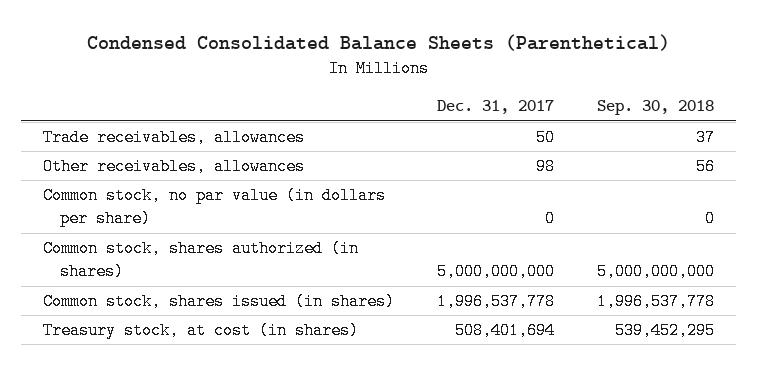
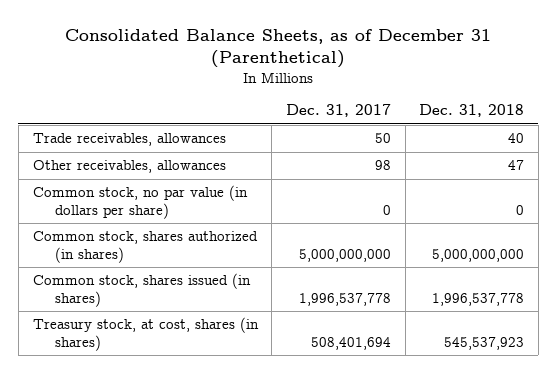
[86,34,670,52] Condensed Consolidated Balance Sheets (Parenthetical) -> [65,28,492,69] Consolidated Balance Sheets, as of December 31 (Parenthetical)
[597,100,715,116] Sep. 30, 2018 -> none
none -> [419,104,525,118] Dec. 31, 2018
[42,322,359,340] Treasury stock, at cost (in shares) -> [32,317,259,352] Treasury stock, at cost, shares (in shares)

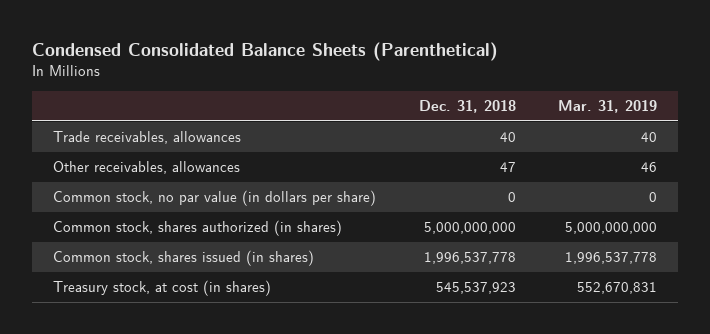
[65,28,492,69] Consolidated Balance Sheets, as of December 31 (Parenthetical) -> [32,41,499,61] Condensed Consolidated Balance Sheets (Parenthetical)
[285,104,391,118] Dec. 31, 2017 -> none
none -> [557,100,657,114] Mar. 31, 2019
[32,317,259,352] Treasury stock, at cost, shares (in shares) -> [53,280,272,297] Treasury stock, at cost (in shares)

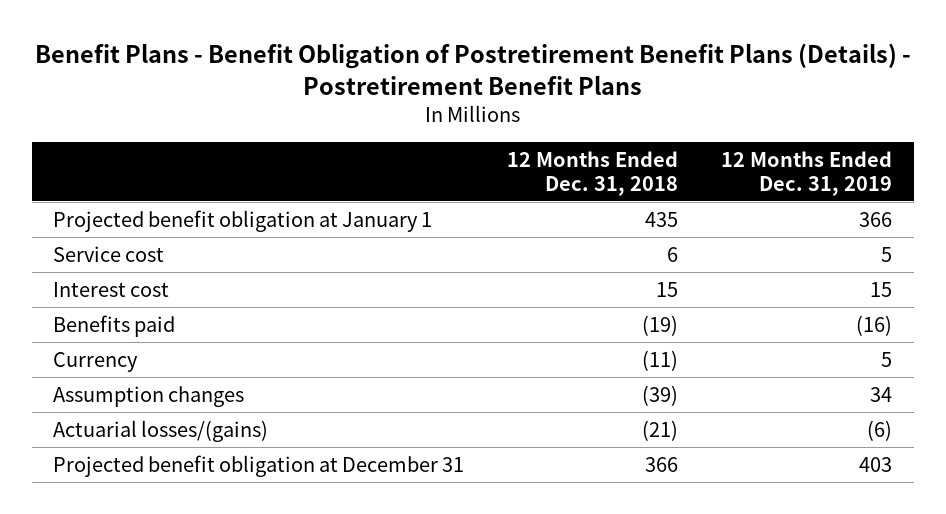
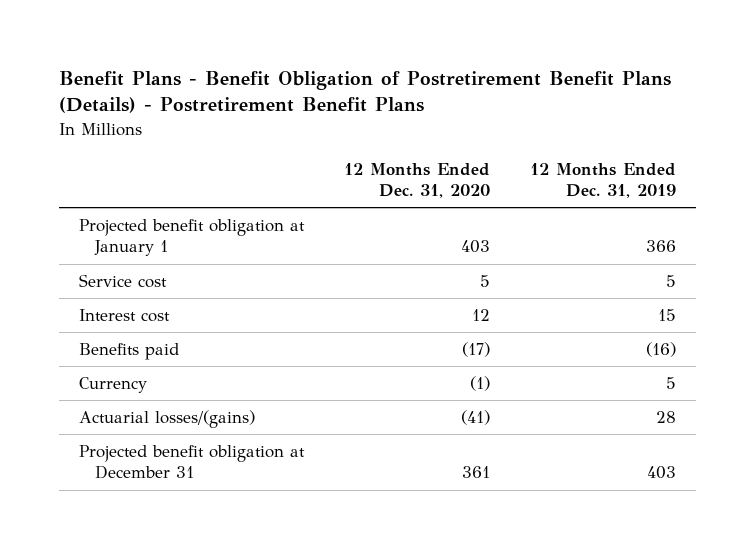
[507,151,679,196] 12 Months Ended Dec. 31, 2018 -> none
none -> [343,162,490,198] 12 Months Ended Dec. 31, 2020
[53,385,245,407] Assumption changes -> none
[867,419,893,441] (6) -> [655,411,676,424] 28

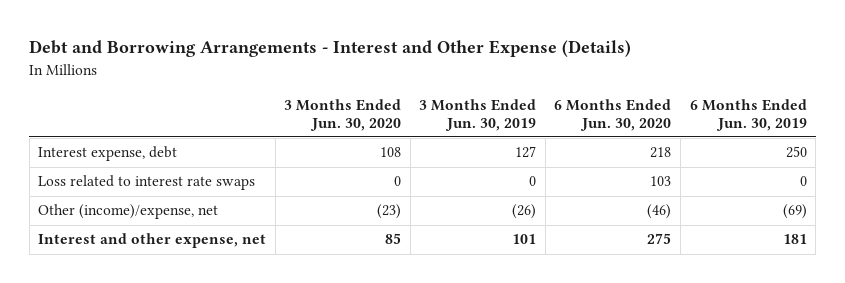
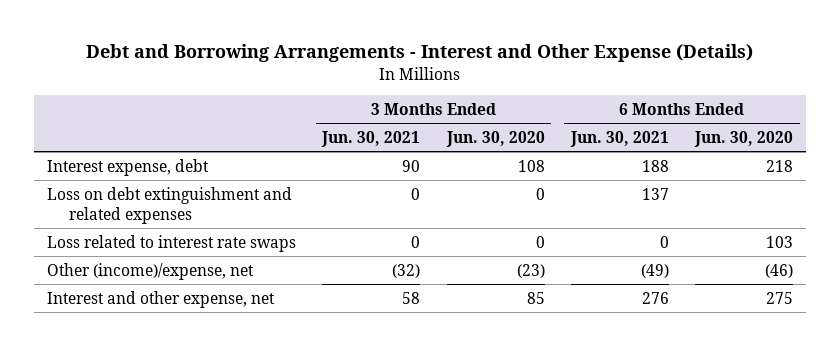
[419,98,537,131] 3 Months Ended Jun. 30, 2019 -> none
[689,98,807,131] 6 Months Ended Jun. 30, 2019 -> none
none -> [321,130,421,147] Jun. 30, 2021
none -> [570,130,670,147] Jun. 30, 2021
none -> [47,186,293,224] Loss on debt extinguishment and related expenses

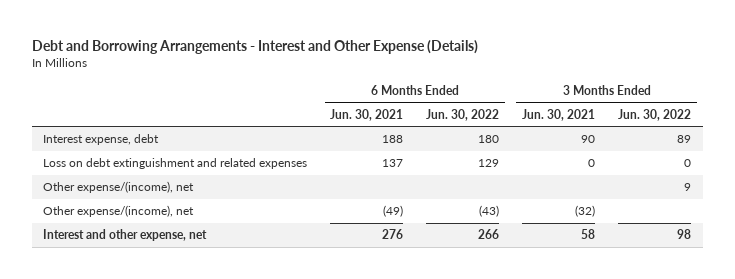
[445,130,545,147] Jun. 30, 2020 -> none
[694,130,794,147] Jun. 30, 2020 -> none
none -> [426,108,500,121] Jun. 30, 2022
none -> [618,108,692,121] Jun. 30, 2022
[47,234,297,252] Loss related to interest rate swaps -> none
none -> [43,181,195,194] Other expense/(income), net
[47,262,255,280] Other (income)/expense, net -> [43,205,195,218] Other expense/(income), net

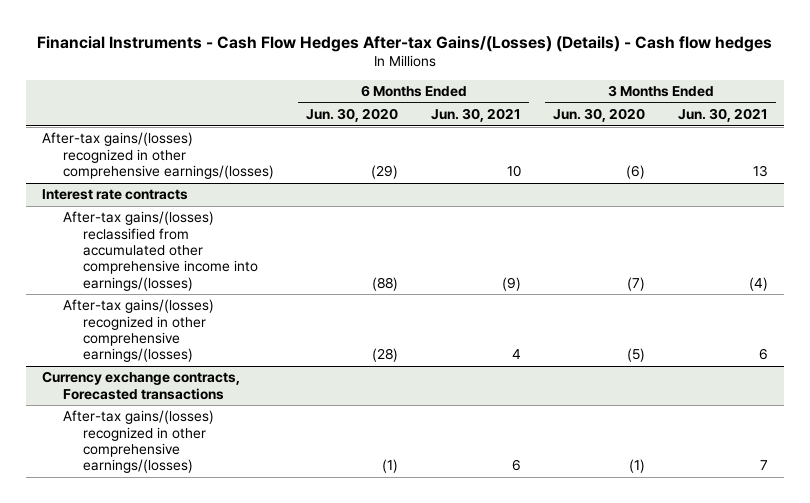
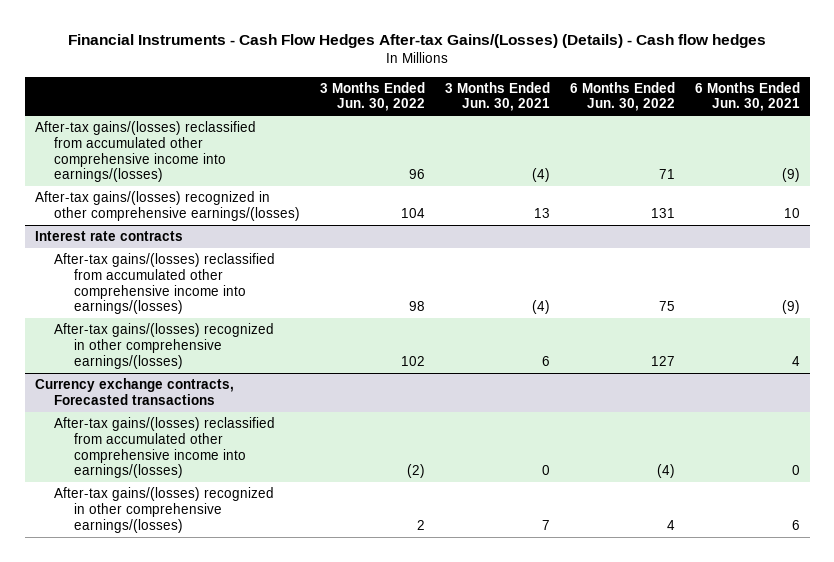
[306,108,399,123] Jun. 30, 2020 -> none
[553,108,646,123] Jun. 30, 2020 -> none
none -> [320,81,426,112] 3 Months Ended Jun. 30, 2022
none -> [569,81,675,112] 6 Months Ended Jun. 30, 2022
none -> [34,121,256,183] After-tax gains/(losses) reclassified from accumulated other comprehensive income into earnings/(losses)
none -> [54,417,276,479] After-tax gains/(losses) reclassified from accumulated other comprehensive income into earnings/(losses)

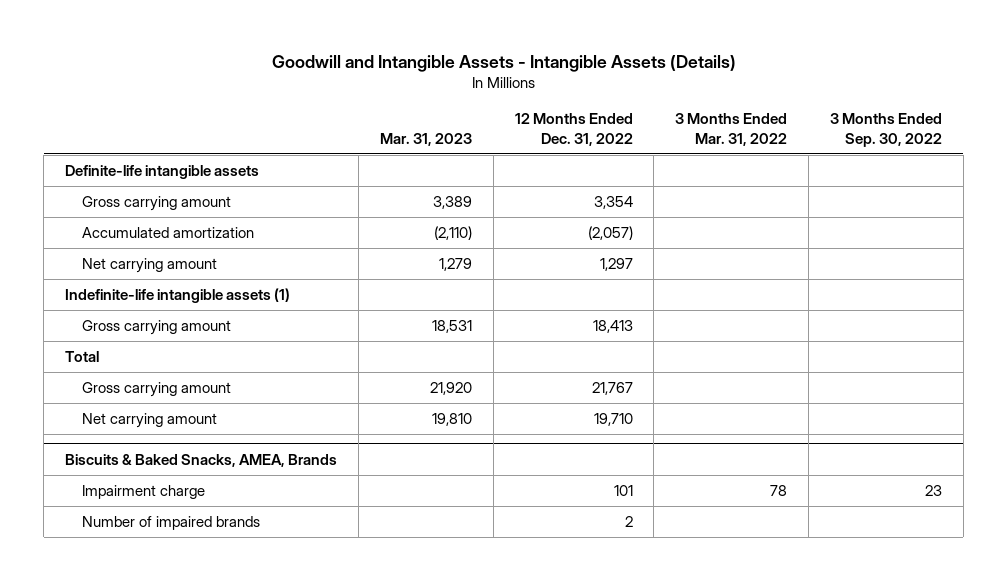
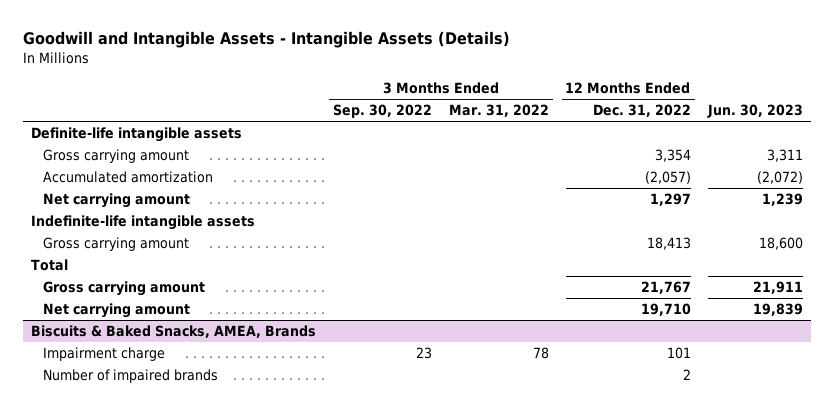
[379,132,472,146] Mar. 31, 2023 -> none
none -> [706,104,803,119] Jun. 30, 2023
[65,288,291,304] Indefinite-life intangible assets (1) -> [31,215,256,231] Indefinite-life intangible assets

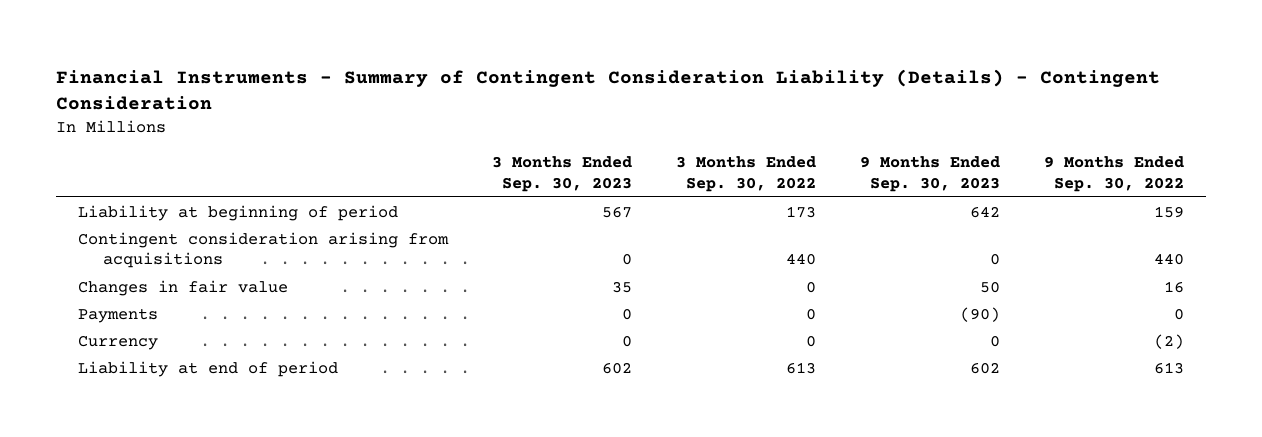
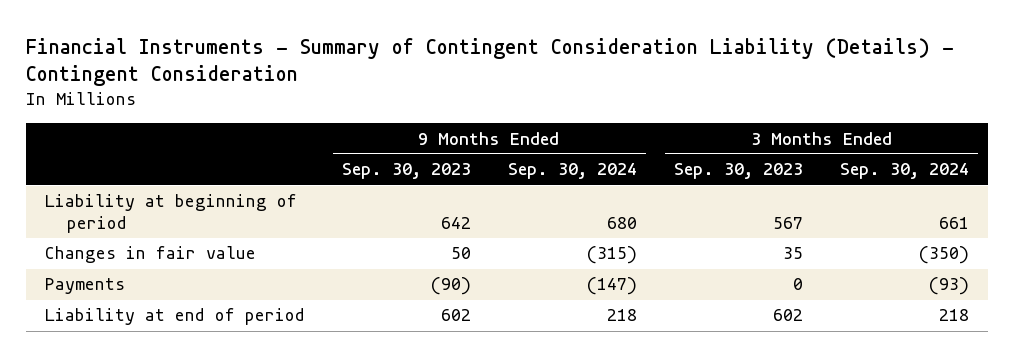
[675,156,816,192] 3 Months Ended Sep. 30, 2022 -> none
[1043,156,1184,192] 9 Months Ended Sep. 30, 2022 -> none
none -> [507,163,637,180] Sep. 30, 2024
none -> [840,163,970,180] Sep. 30, 2024
[78,231,450,269] Contingent consideration arising from acquisitions -> none
[78,334,159,350] Currency -> none

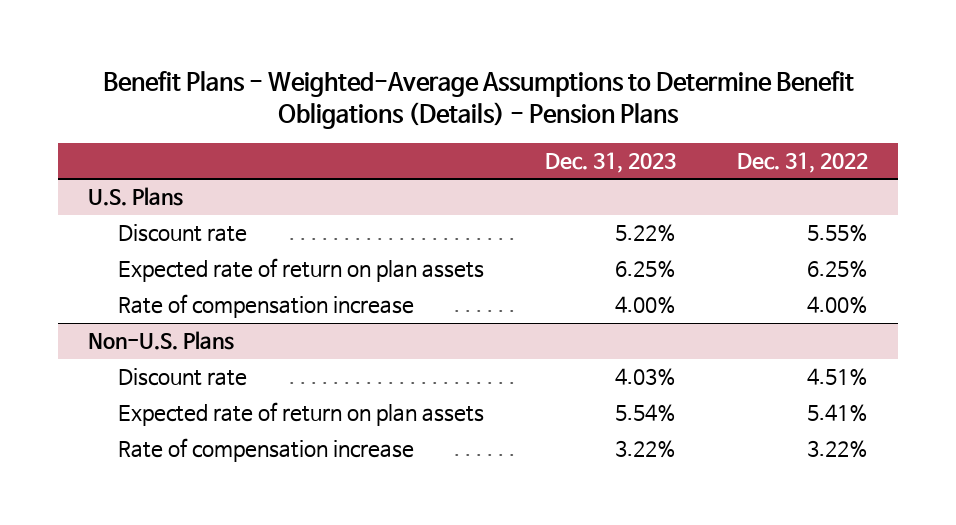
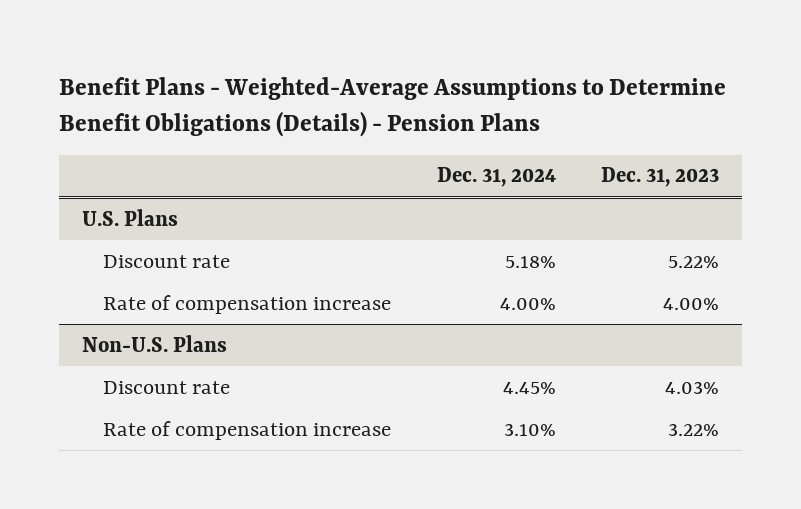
[736,152,868,174] Dec. 31, 2022 -> none
none -> [436,167,556,188] Dec. 31, 2024
[118,258,485,283] Expected rate of return on plan assets -> none
[118,402,485,427] Expected rate of return on plan assets -> none

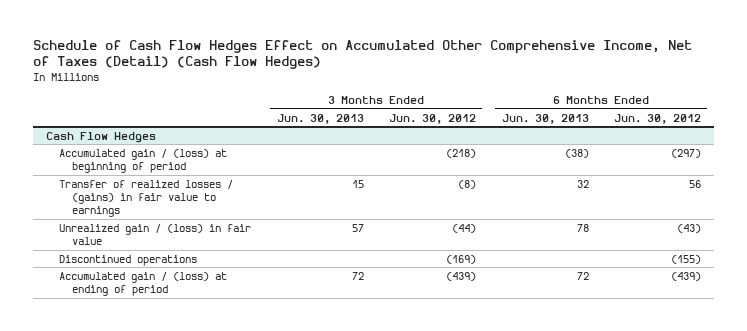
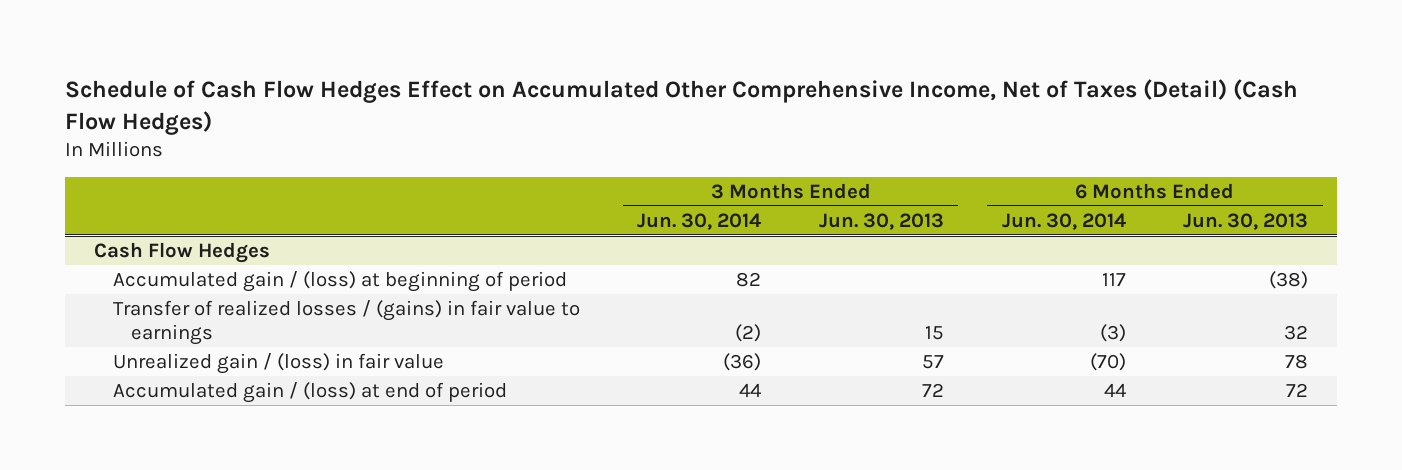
[389,113,477,124] Jun. 30, 2012 -> none
[614,113,702,124] Jun. 30, 2012 -> none
none -> [637,212,762,230] Jun. 30, 2014
none -> [1001,212,1126,230] Jun. 30, 2014
[59,254,198,266] Discontinued operations -> none
[59,271,228,296] Accumulated gain / (loss) at ending of period -> [112,382,507,404] Accumulated gain / (loss) at end of period

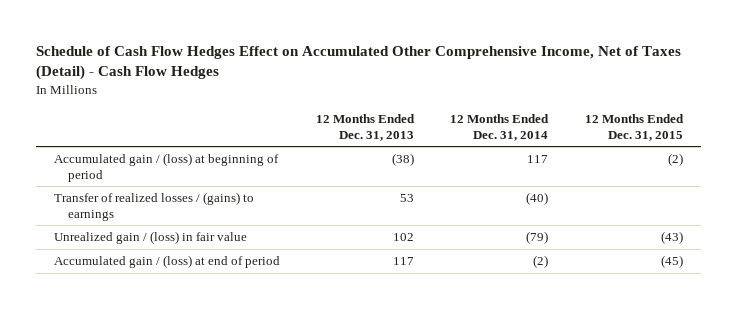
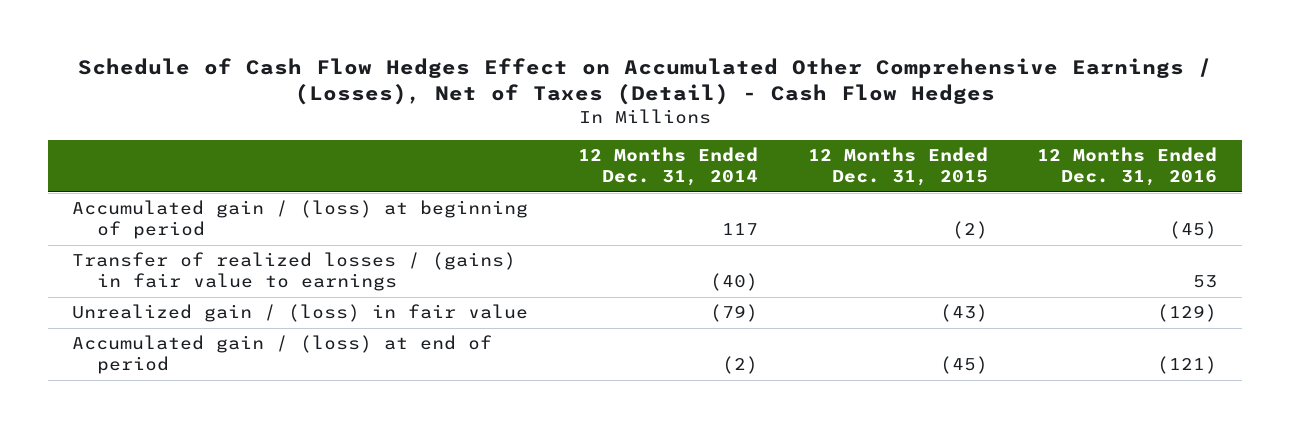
[35,45,681,81] Schedule of Cash Flow Hedges Effect on Accumulated Other Comprehensive Income, Net of Taxes (Detail) - Cash Flow Hedges -> [77,57,1212,106] Schedule of Cash Flow Hedges Effect on Accumulated Other Comprehensive Earnings / (Losses), Net of Taxes (Detail) - Cash Flow Hedges
[316,113,416,141] 12 Months Ended Dec. 31, 2013 -> none
none -> [1037,147,1218,187] 12 Months Ended Dec. 31, 2016
[53,192,254,221] Transfer of realized losses / (gains) to earnings -> [72,252,517,292] Transfer of realized losses / (gains) in fair value to earnings

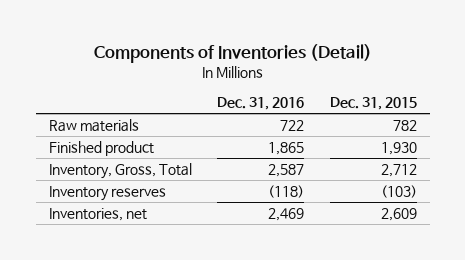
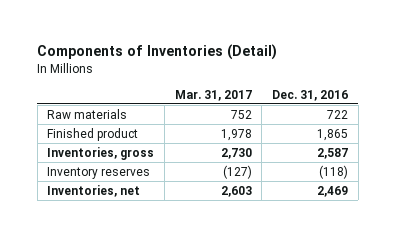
[329,97,417,111] Dec. 31, 2015 -> none
none -> [174,89,252,101] Mar. 31, 2017
[48,162,192,179] Inventory, Gross, Total -> [47,146,155,160] Inventories, gross

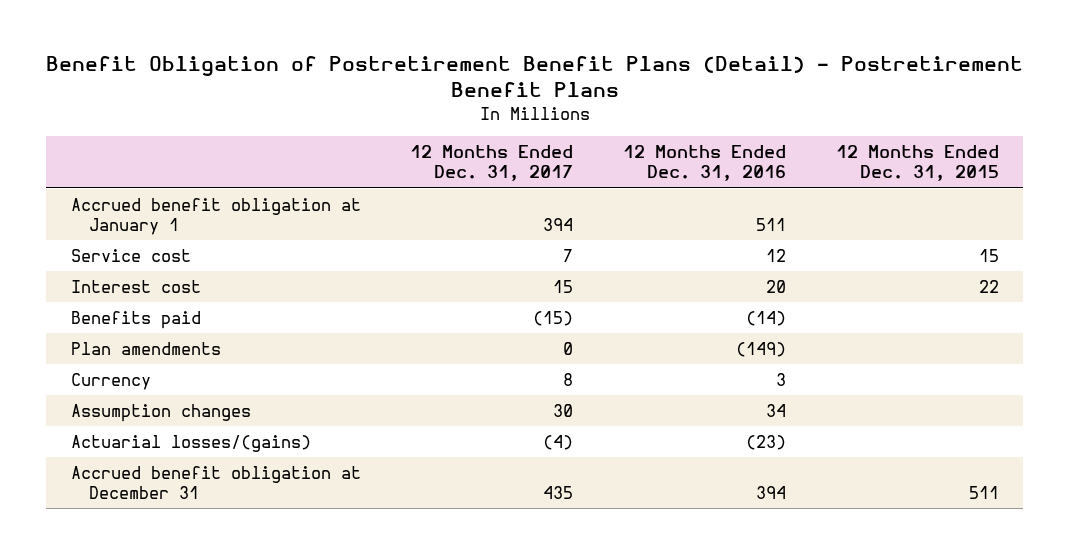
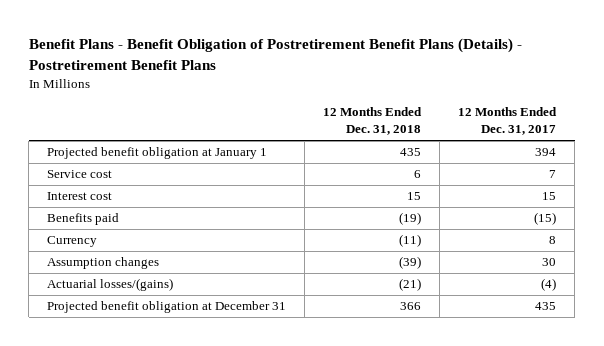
[45,56,1023,98] Benefit Obligation of Postretirement Benefit Plans (Detail) - Postretirement Benefit Plans -> [28,38,522,70] Benefit Plans - Benefit Obligation of Postretirement Benefit Plans (Details) - Postretirement Benefit Plans
[622,144,786,182] 12 Months Ended Dec. 31, 2016 -> none
[835,144,999,182] 12 Months Ended Dec. 31, 2015 -> none
none -> [323,107,423,136] 12 Months Ended Dec. 31, 2018
[70,197,361,236] Accrued benefit obligation at January 1 -> [47,147,268,160] Projected benefit obligation at January 1
[70,341,221,355] Plan amendments -> none
[70,465,361,500] Accrued benefit obligation at December 31 -> [47,301,287,314] Projected benefit obligation at December 31

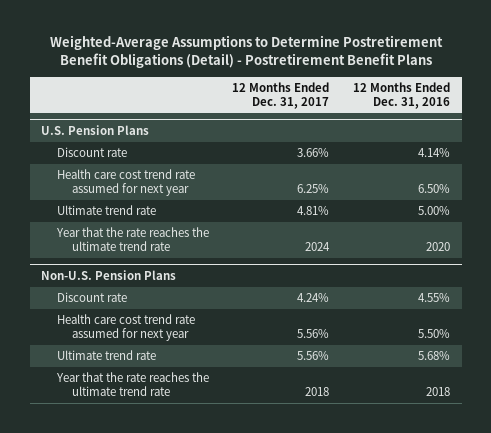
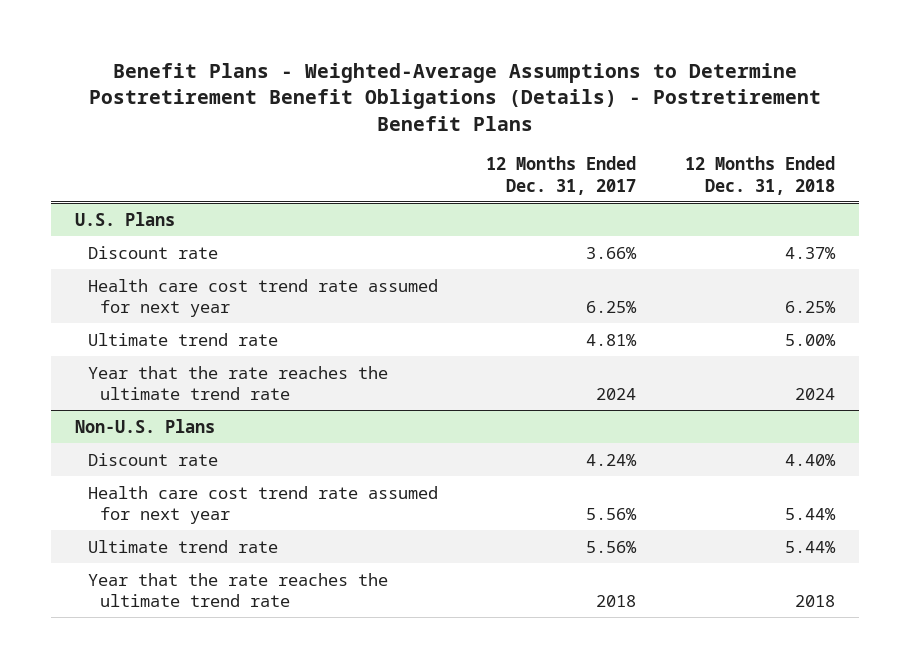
[49,35,443,69] Weighted-Average Assumptions to Determine Postretirement Benefit Obligations (Detail) - Postretirement Benefit Plans -> [89,62,822,131] Benefit Plans - Weighted-Average Assumptions to Determine Postretirement Benefit Obligations (Details) - Postretirement Benefit Plans
[352,81,450,109] 12 Months Ended Dec. 31, 2016 -> none
none -> [684,156,835,195] 12 Months Ended Dec. 31, 2018
[41,125,150,136] U.S. Pension Plans -> [75,211,176,226] U.S. Plans
[41,270,177,281] Non-U.S. Pension Plans -> [75,418,216,433] Non-U.S. Plans

